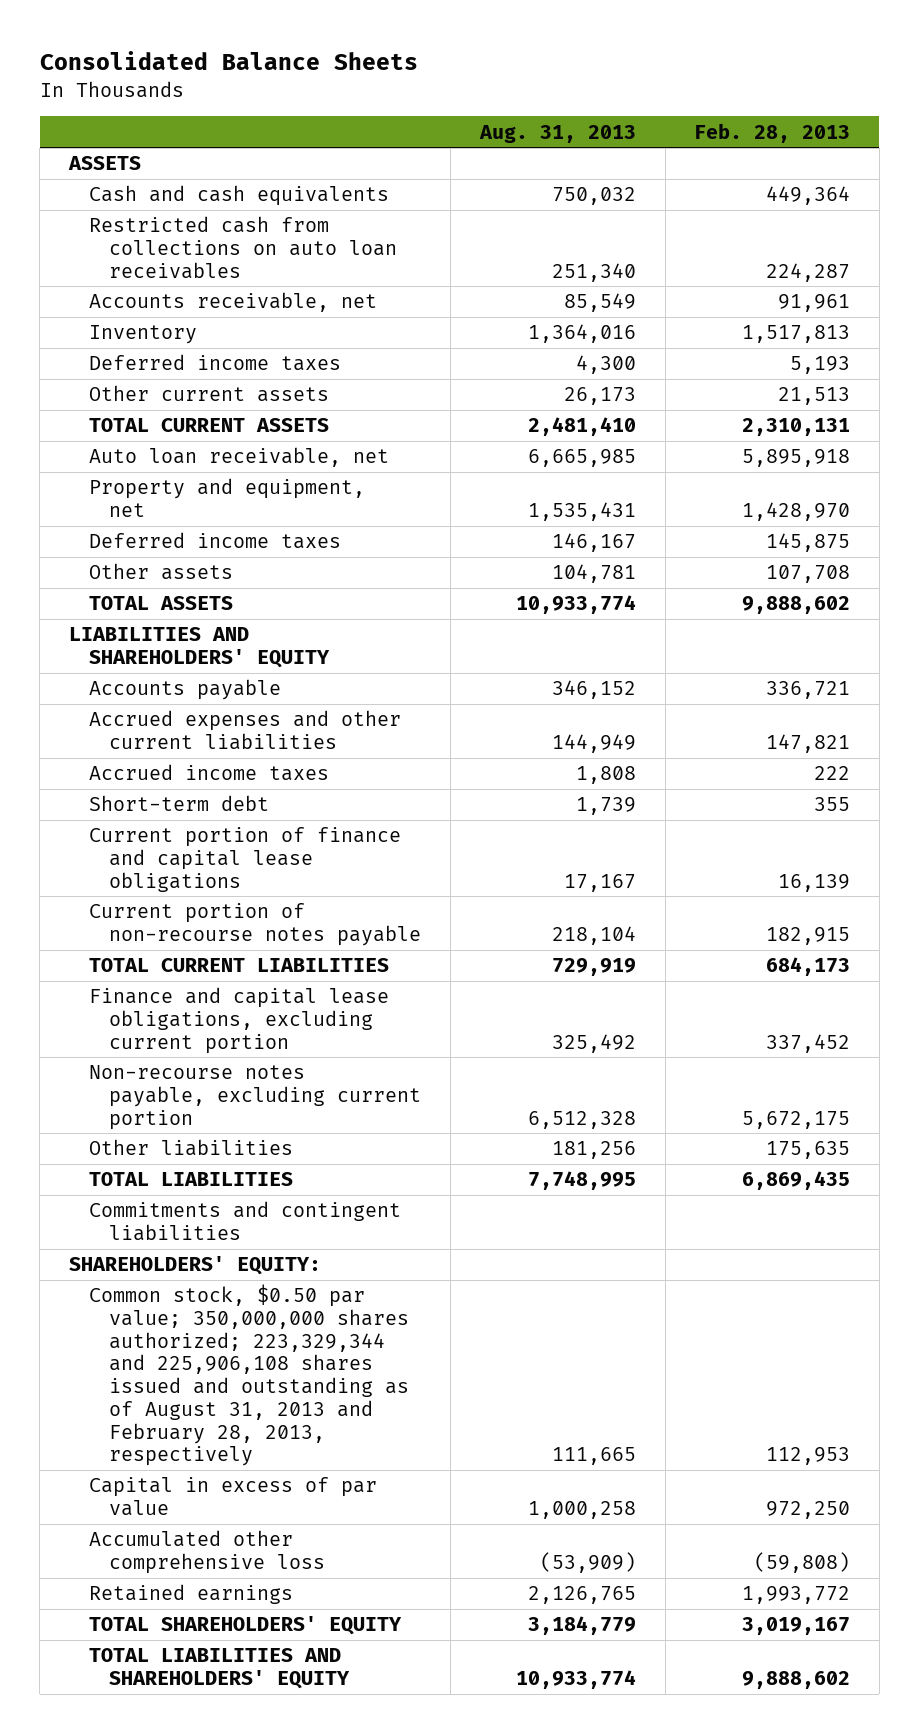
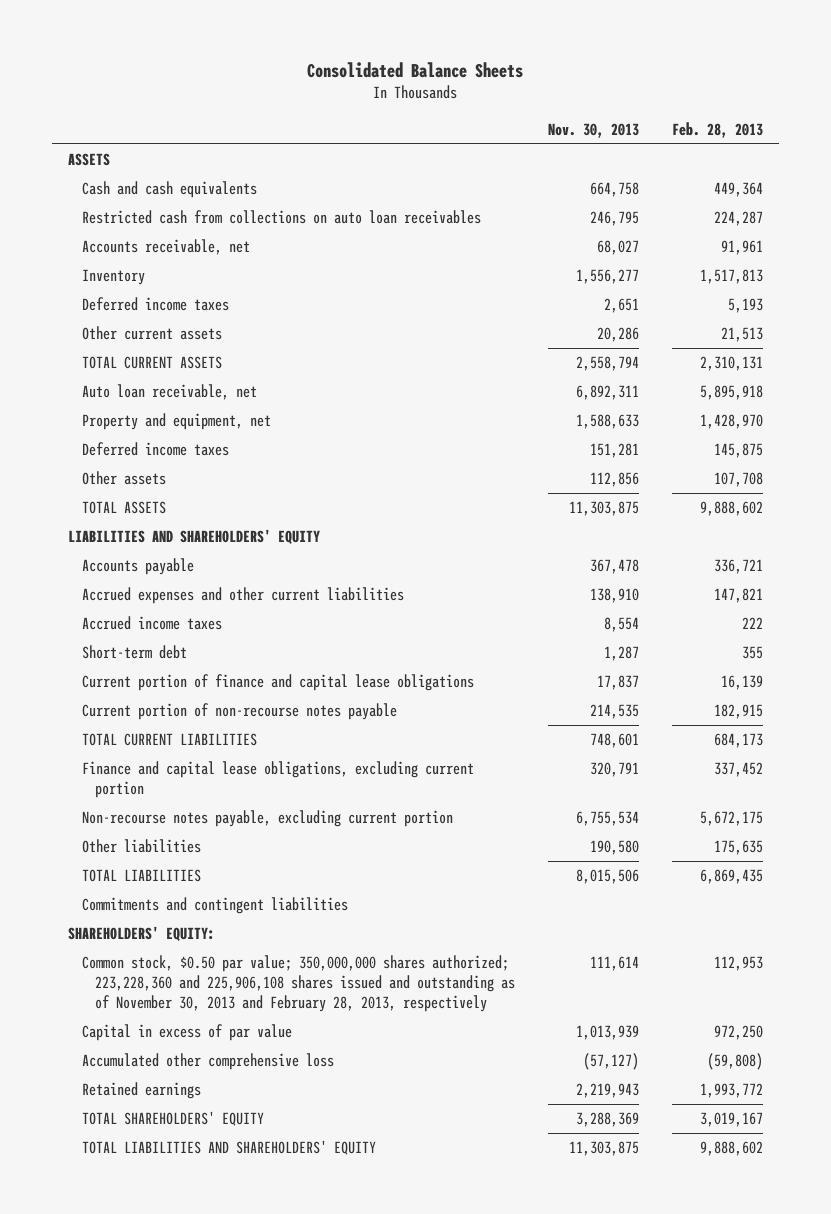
[478,124,636,143] Aug. 31, 2013 -> none
none -> [548,122,640,138] Nov. 30, 2013
[89,1284,410,1467] Common stock, $0.50 par value; 350,000,000 shares authorized; 223,329,344 and 225,906,108 shares issued and outstanding as of August 31, 2013 and February 28, 2013, respectively -> [81,955,516,1012] Common stock, $0.50 par value; 350,000,000 shares authorized; 223,228,360 and 225,906,108 shares issued and outstanding as of November 30, 2013 and February 28, 2013, respectively

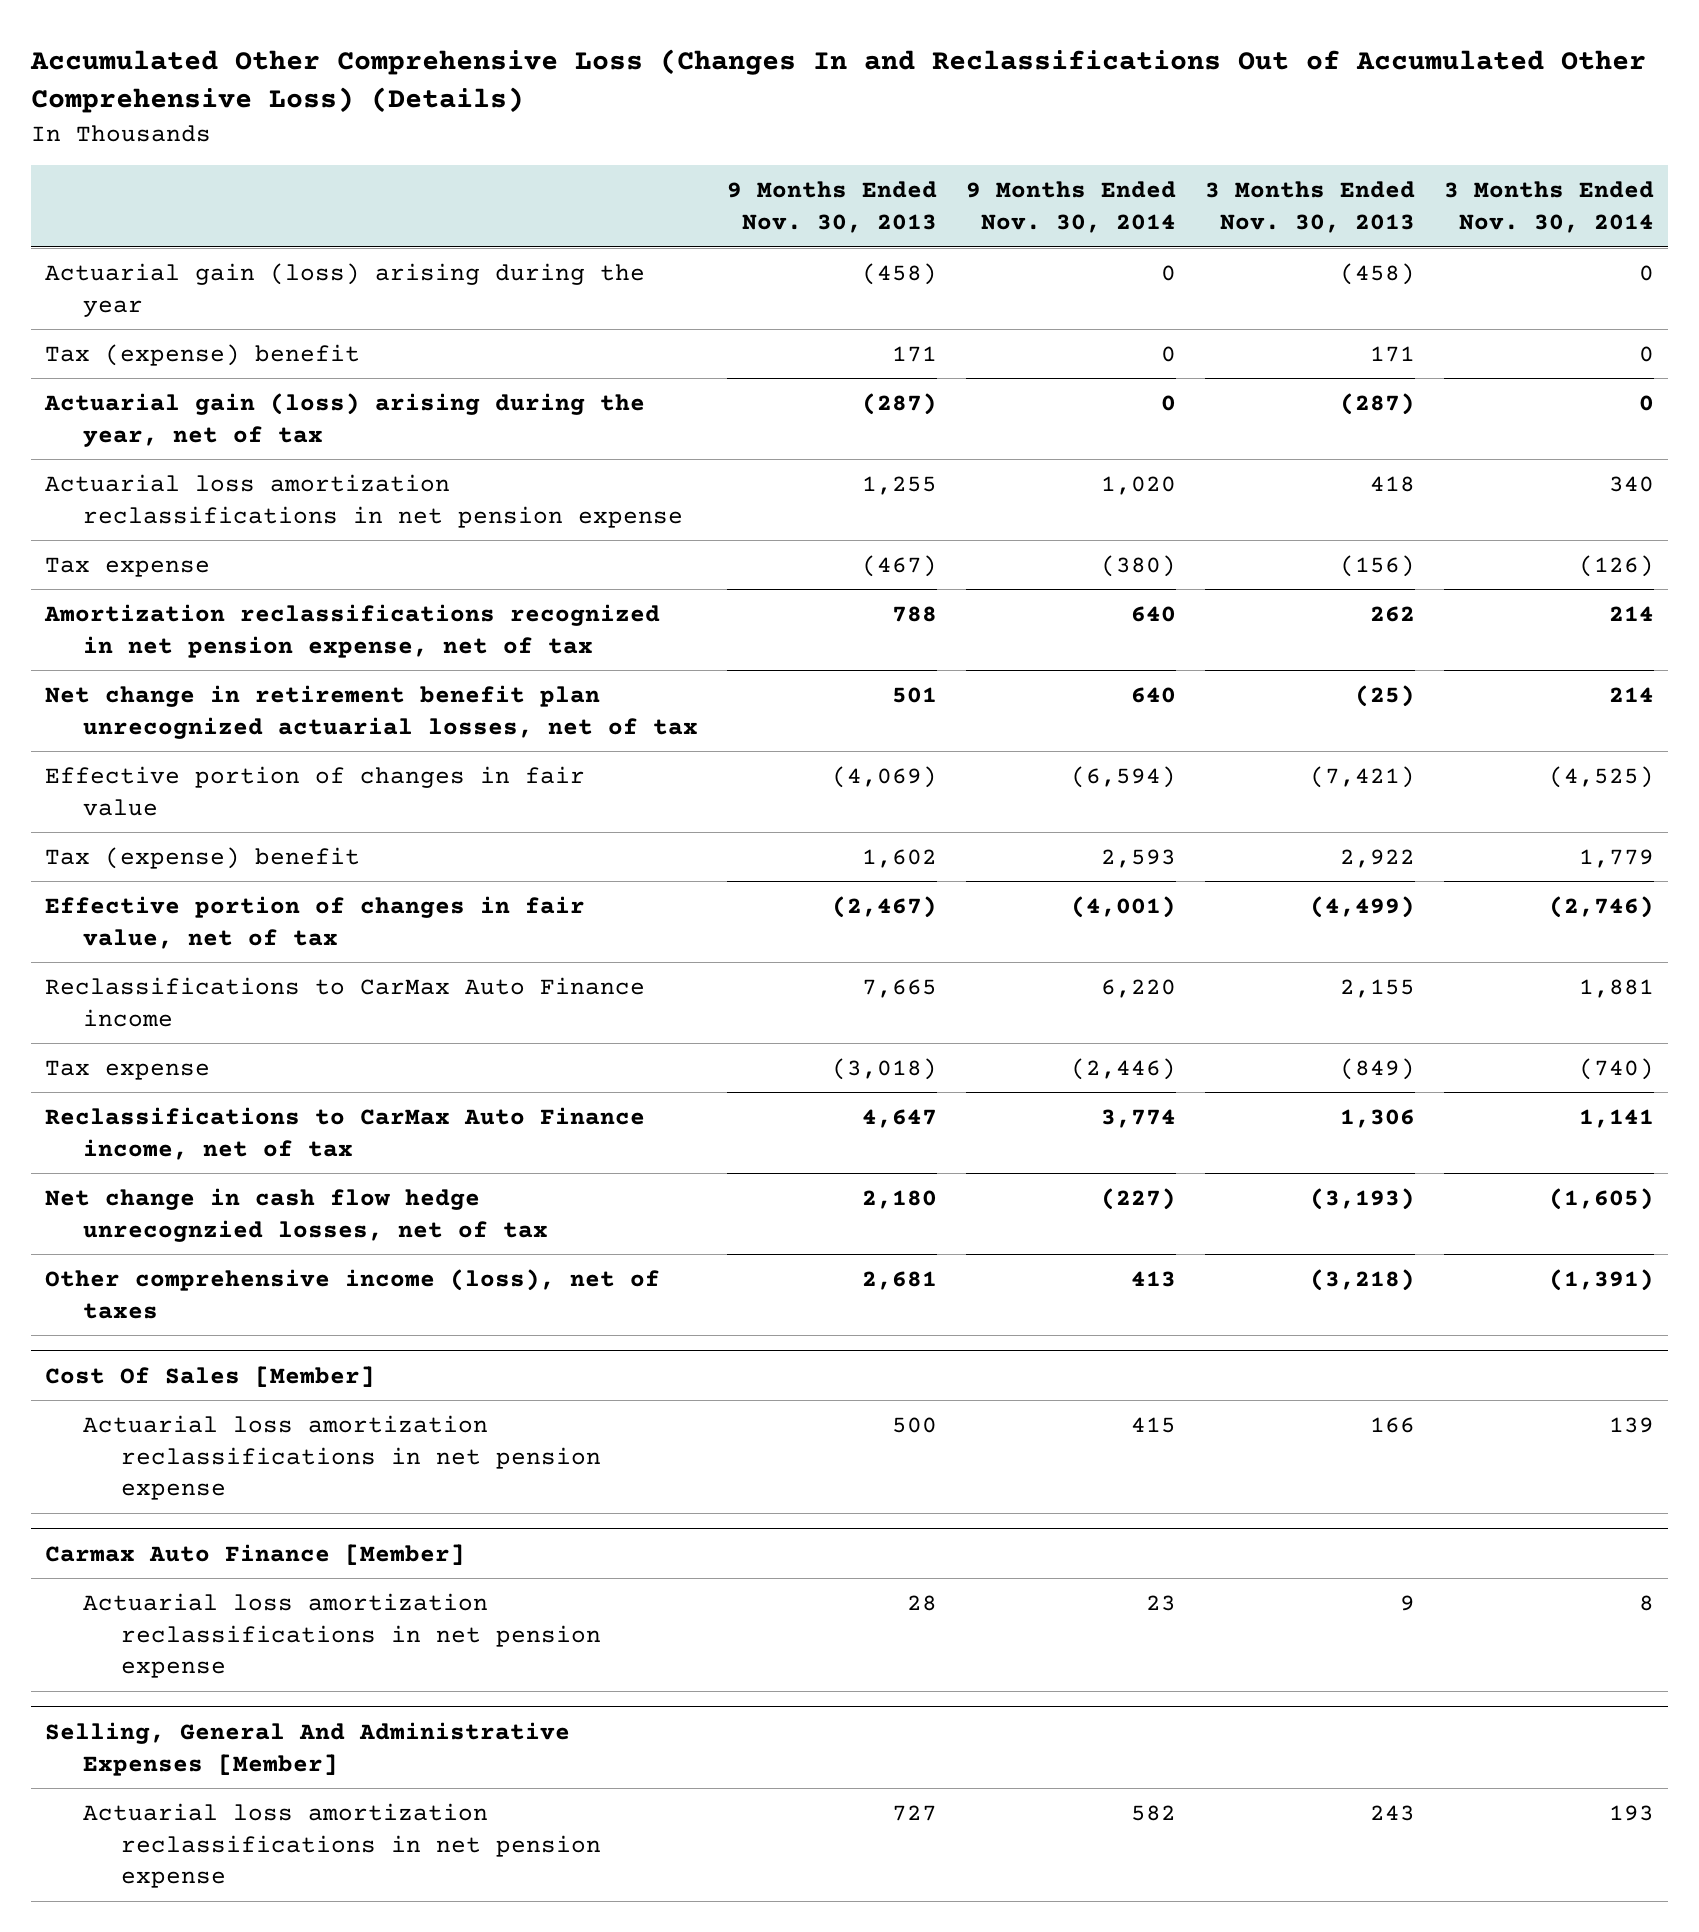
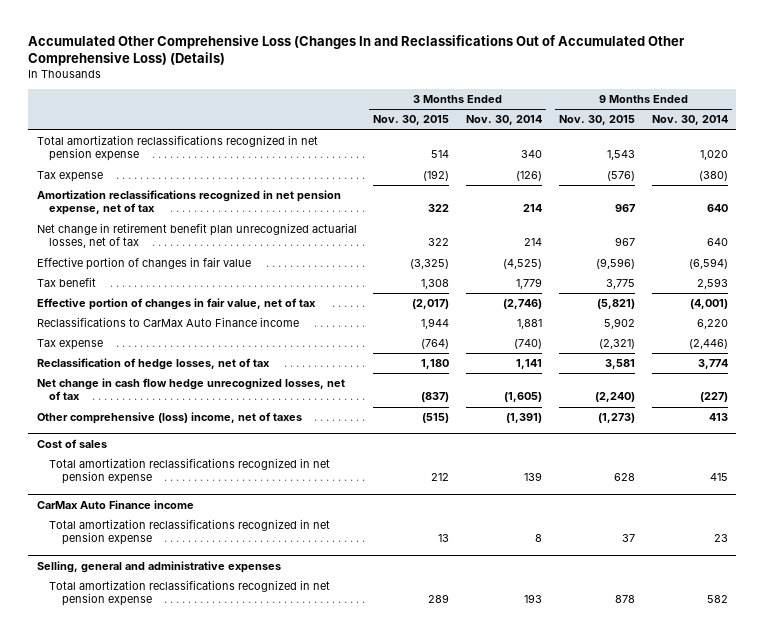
[726,181,937,234] 9 Months Ended Nov. 30, 2013 -> none
[1204,181,1415,234] 3 Months Ended Nov. 30, 2013 -> none
none -> [373,115,450,126] Nov. 30, 2015
none -> [559,115,636,126] Nov. 30, 2015
[45,262,646,317] Actuarial gain (loss) arising during the year -> none
[45,343,361,366] Tax (expense) benefit -> none
[44,392,646,447] Actuarial gain (loss) arising during the year, net of tax -> none
[45,473,684,528] Actuarial loss amortization reclassifications in net pension expense -> [36,135,318,162] Total amortization reclassifications recognized in net pension expense
[45,846,361,869] Tax (expense) benefit -> [36,277,96,288] Tax benefit
[45,1106,646,1160] Reclassifications to CarMax Auto Finance income, net of tax -> [36,358,270,371] Reclassification of hedge losses, net of tax
[45,1187,549,1242] Net change in cash flow hedge unrecognzied losses, net of tax -> [36,378,345,401] Net change in cash flow hedge unrecognized losses, net of tax
[45,1268,661,1319] Other comprehensive income (loss), net of taxes -> [36,412,302,425] Other comprehensive (loss) income, net of taxes
[45,1365,376,1387] Cost Of Sales [Member] -> [36,438,107,448] Cost of sales
[83,1414,601,1501] Actuarial loss amortization reclassifications in net pension expense -> [49,458,331,485] Total amortization reclassifications recognized in net pension expense
[45,1543,466,1565] Carmax Auto Finance [Member] -> [36,499,194,509] CarMax Auto Finance income
[83,1592,601,1679] Actuarial loss amortization reclassifications in net pension expense -> [49,519,331,546] Total amortization reclassifications recognized in net pension expense
[45,1721,571,1776] Selling, General And Administrative Expenses [Member] -> [36,560,281,573] Selling, general and administrative expenses
[83,1802,601,1889] Actuarial loss amortization reclassifications in net pension expense -> [49,580,331,607] Total amortization reclassifications recognized in net pension expense

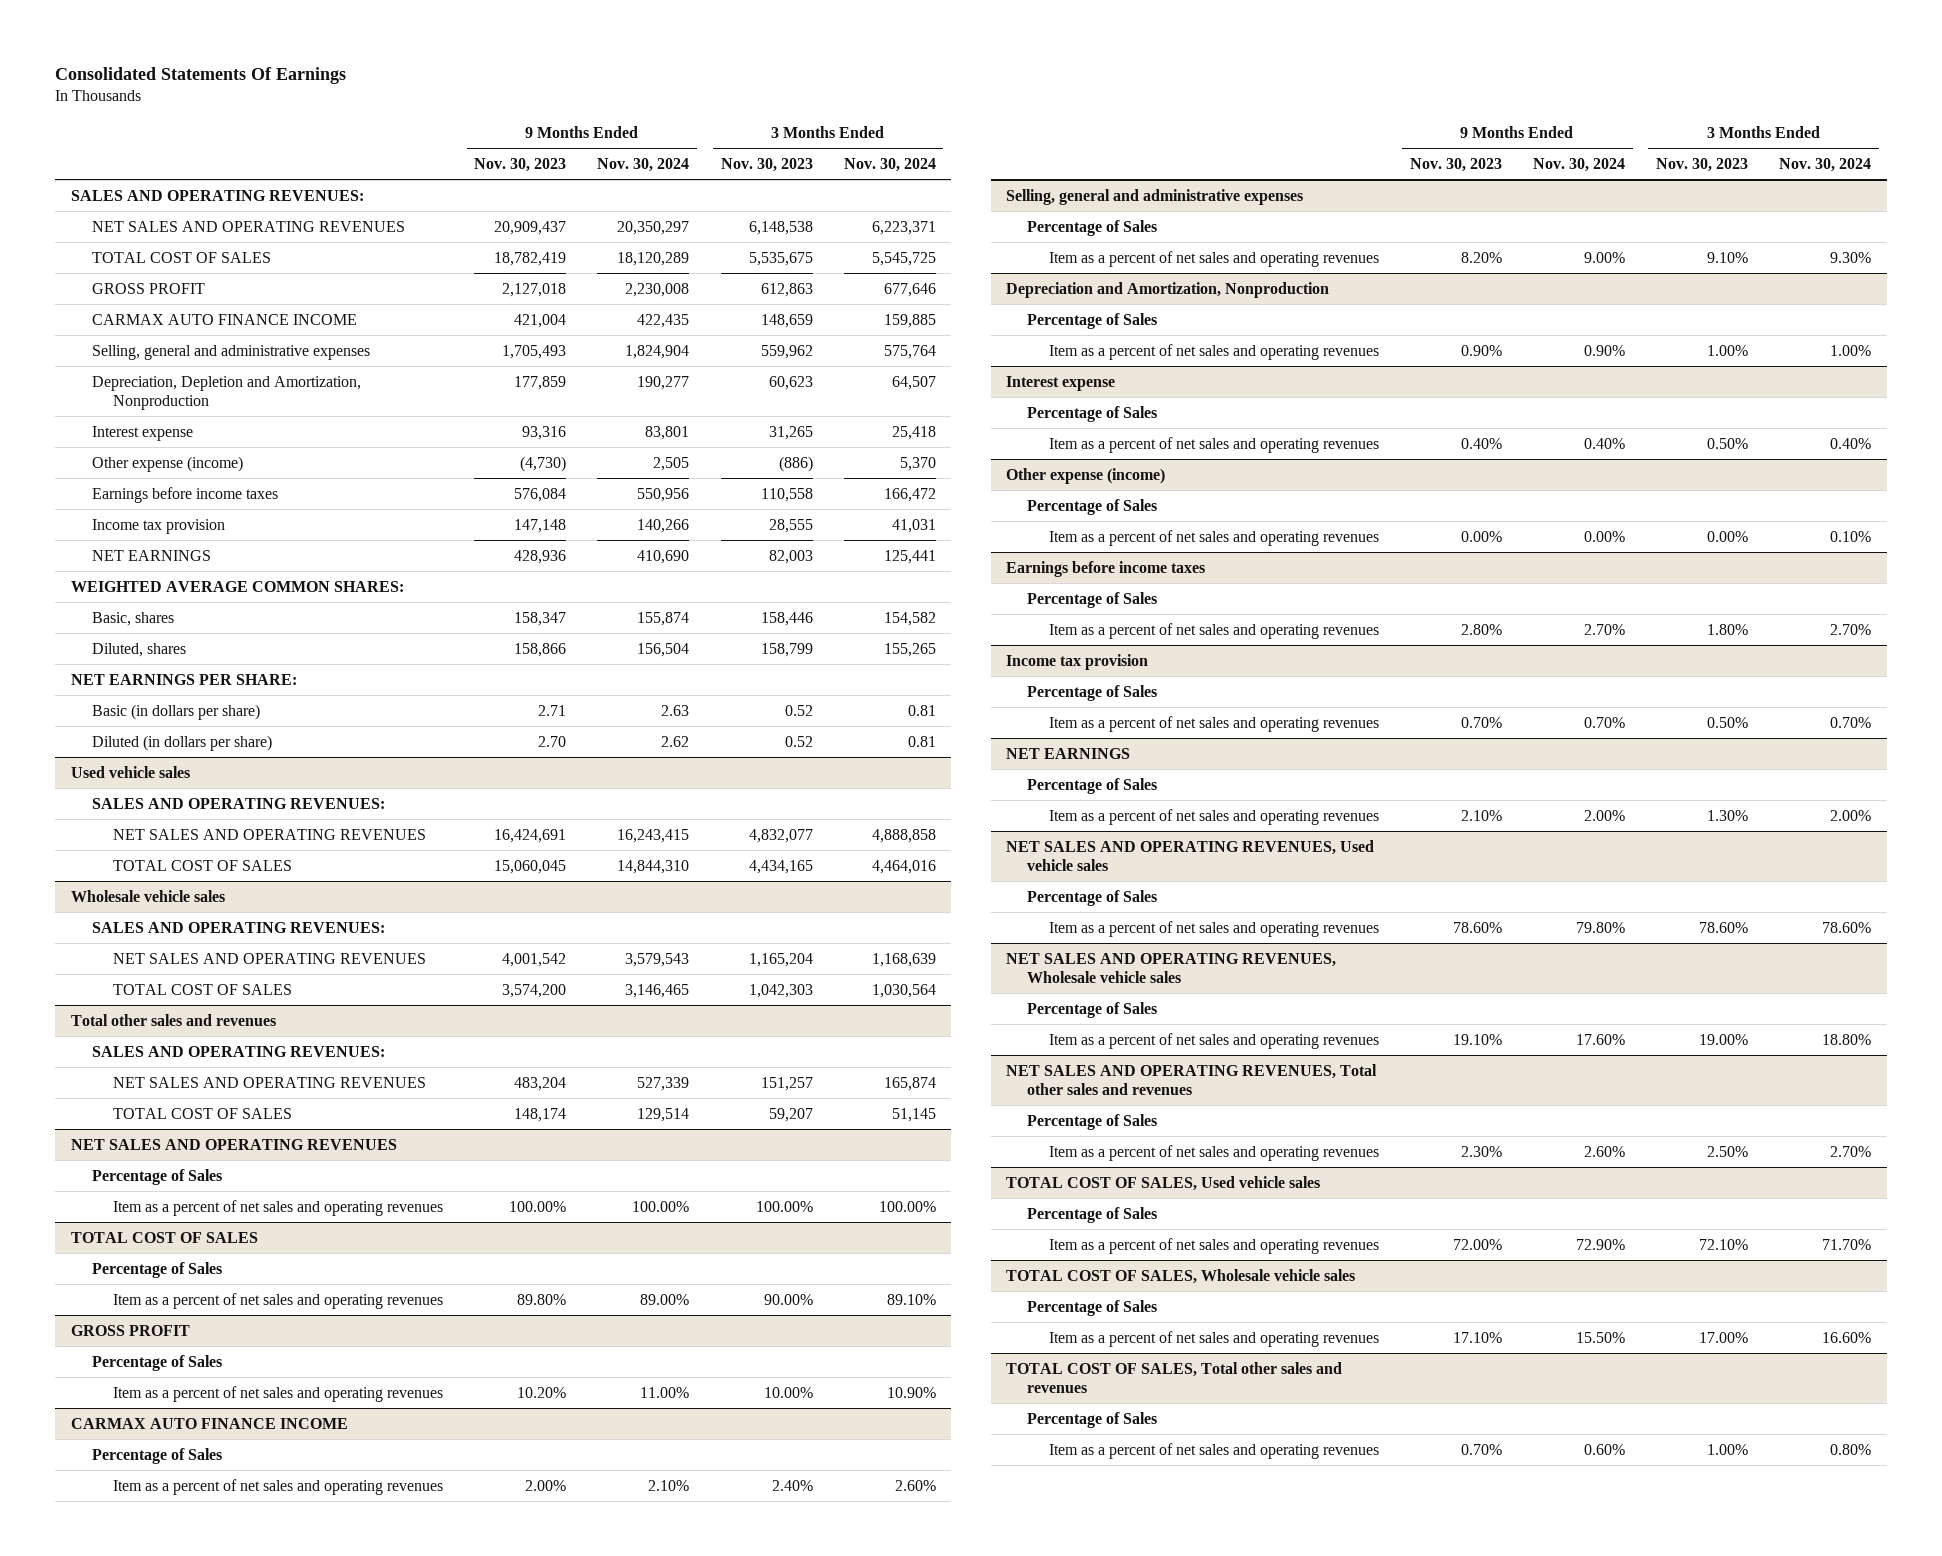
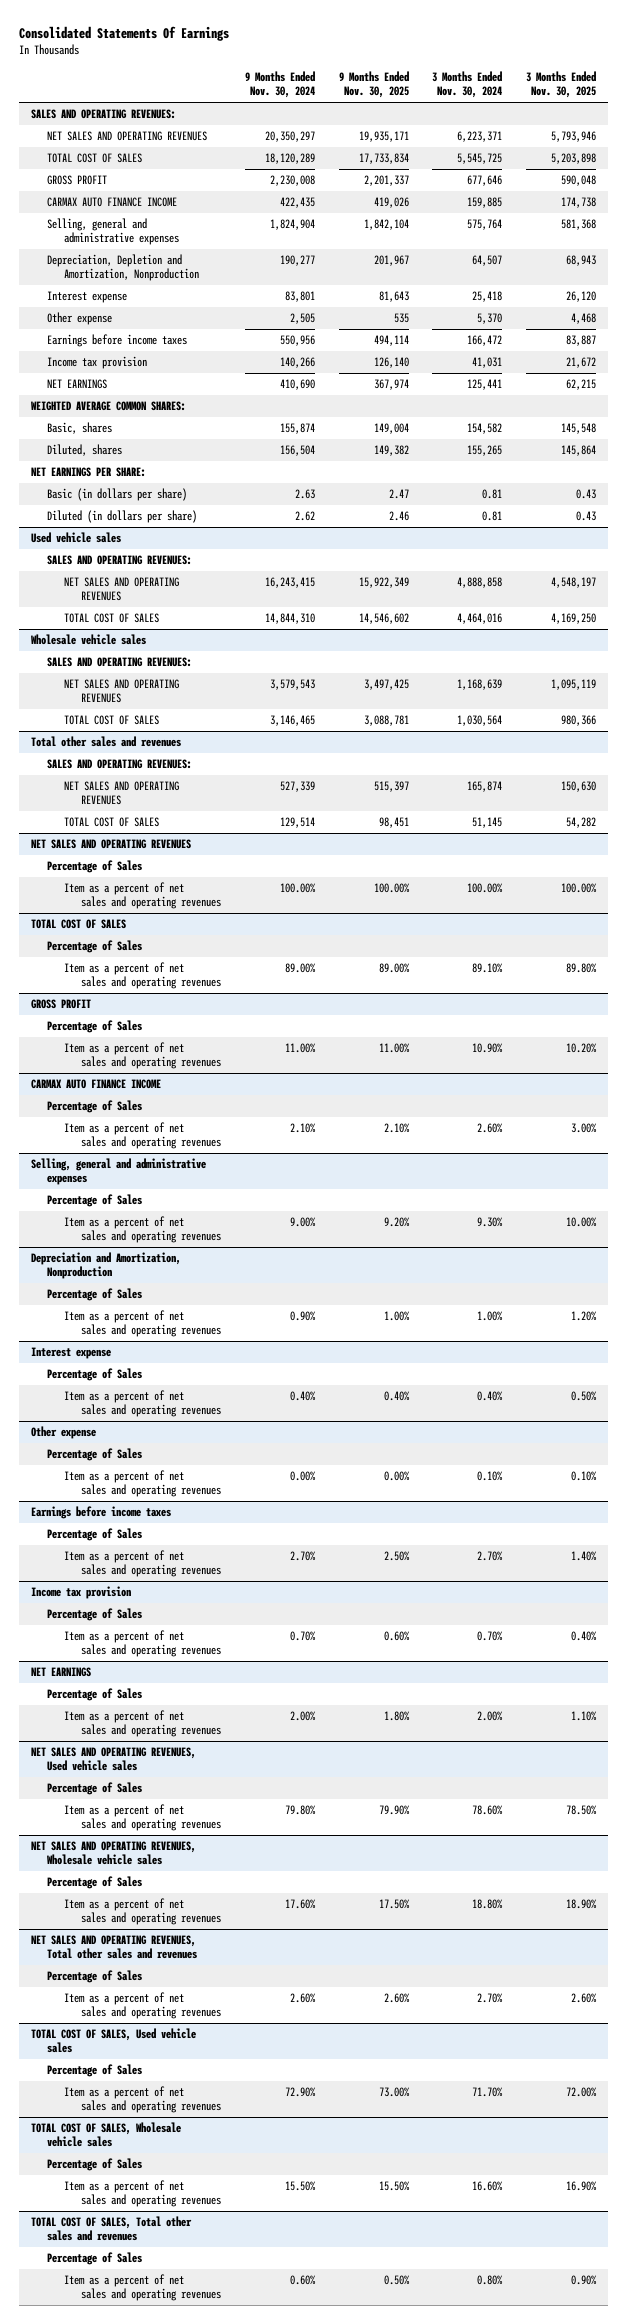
[474,158,567,173] Nov. 30, 2023 -> none
[720,158,813,173] Nov. 30, 2023 -> none
none -> [338,71,409,99] 9 Months Ended Nov. 30, 2025
none -> [526,71,597,99] 3 Months Ended Nov. 30, 2025
[92,455,244,472] Other expense (income) -> [47,312,113,326] Other expense
[1006,467,1166,484] Other expense (income) -> [30,1426,96,1440] Other expense

